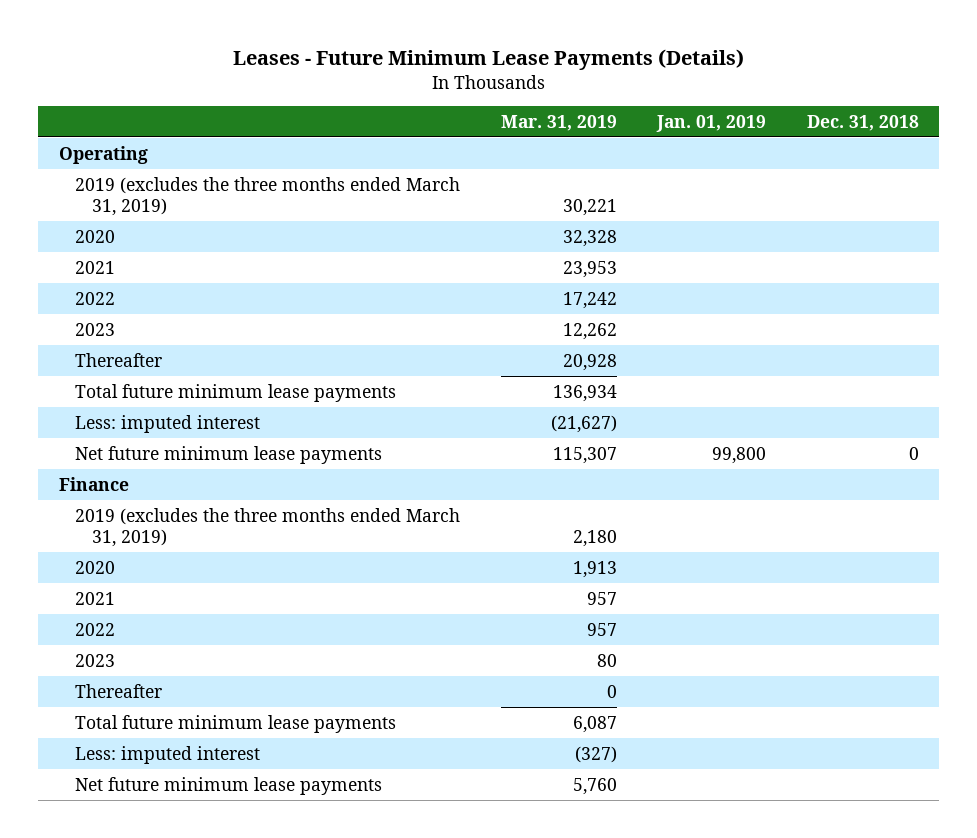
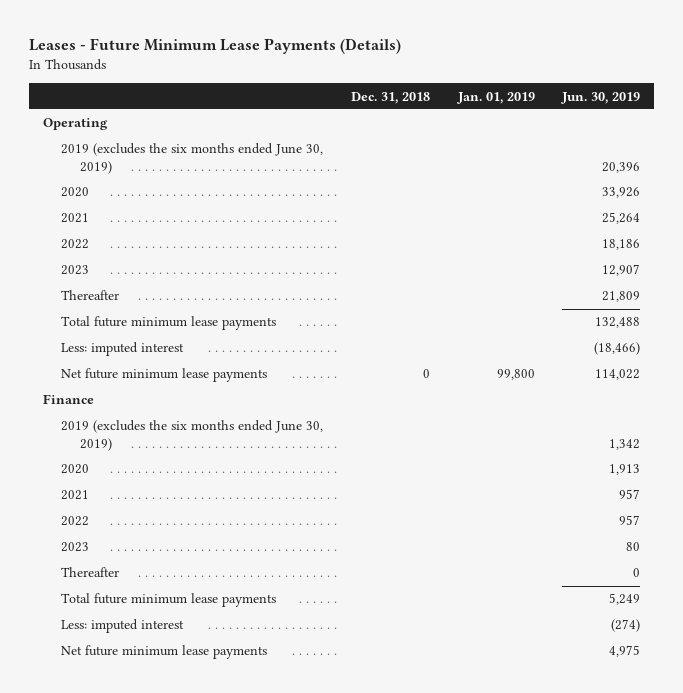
[500,114,617,131] Mar. 31, 2019 -> none
none -> [561,91,641,104] Jun. 30, 2019
[75,176,461,217] 2019 (excludes the three months ended March 31, 2019) -> [61,143,324,175] 2019 (excludes the six months ended June 30, 2019)
[75,507,461,548] 2019 (excludes the three months ended March 31, 2019) -> [61,420,324,452] 2019 (excludes the six months ended June 30, 2019)

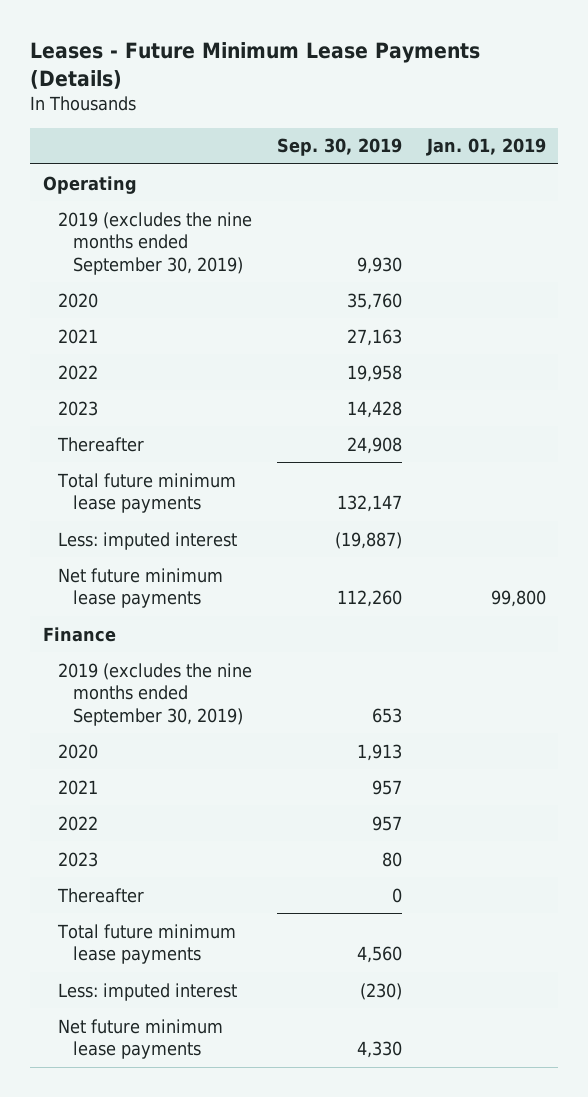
[351,91,431,104] Dec. 31, 2018 -> none
[561,91,641,104] Jun. 30, 2019 -> none
none -> [276,138,402,157] Sep. 30, 2019
[61,143,324,175] 2019 (excludes the six months ended June 30, 2019) -> [57,211,252,275] 2019 (excludes the nine months ended September 30, 2019)
[61,420,324,452] 2019 (excludes the six months ended June 30, 2019) -> [57,662,252,726] 2019 (excludes the nine months ended September 30, 2019)

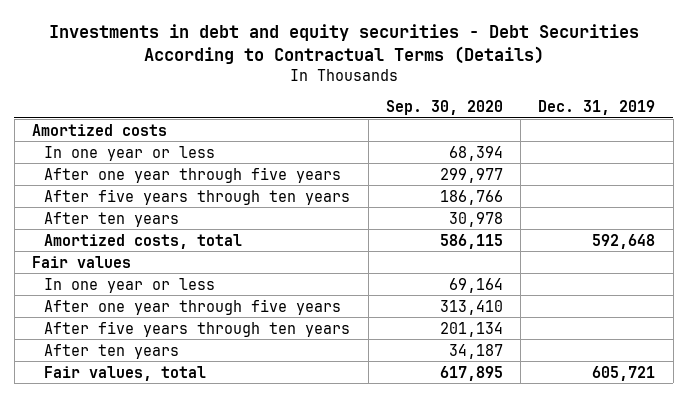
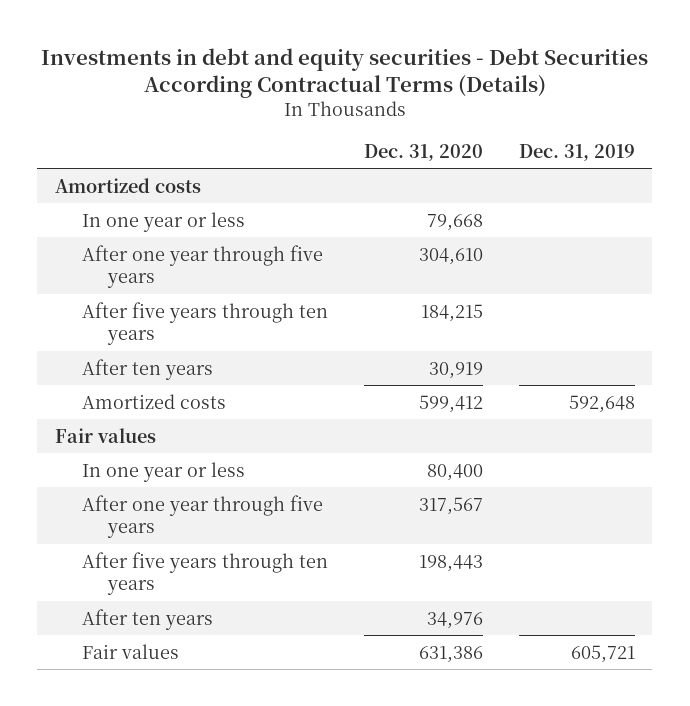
[48,23,639,64] Investments in debt and equity securities - Debt Securities According to Contractual Terms (Details) -> [40,47,648,99] Investments in debt and equity securities - Debt Securities According Contractual Terms (Details)
[385,100,503,116] Sep. 30, 2020 -> none
none -> [363,143,483,161] Dec. 31, 2020
[44,233,243,249] Amortized costs, total -> [81,393,226,409] Amortized costs
[44,365,207,381] Fair values, total -> [81,643,179,659] Fair values

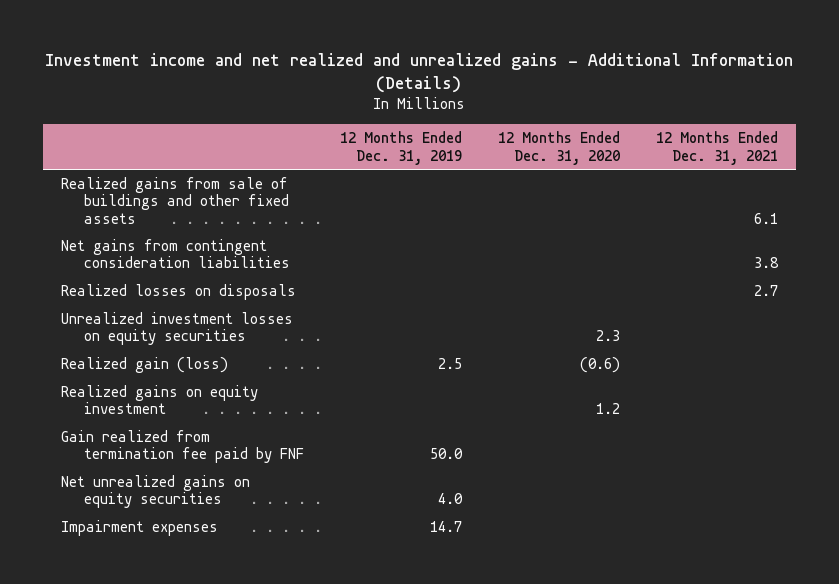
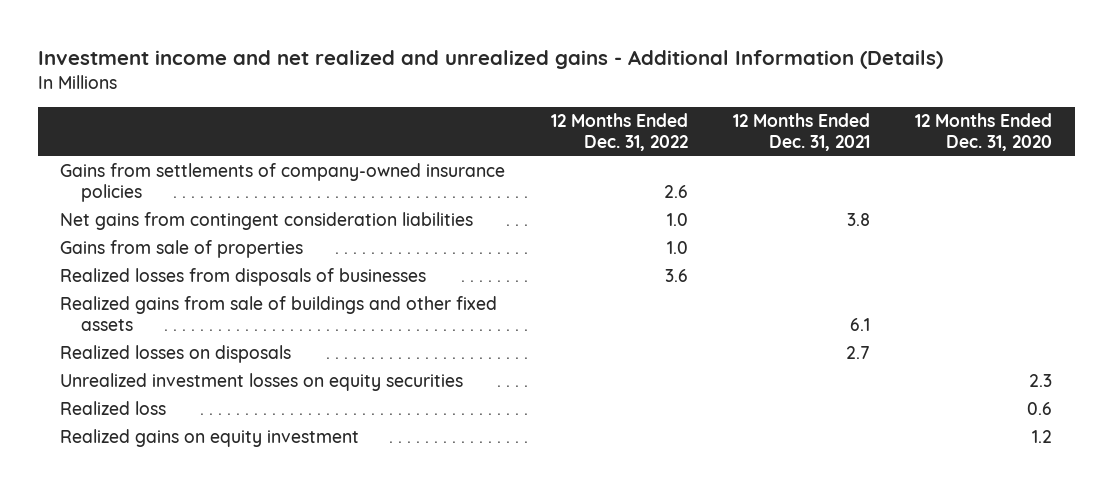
[339,131,462,165] 12 Months Ended Dec. 31, 2019 -> none
none -> [550,113,688,152] 12 Months Ended Dec. 31, 2022
none -> [60,163,506,203] Gains from settlements of company-owned insurance policies
none -> [60,240,304,259] Gains from sale of properties
none -> [60,268,427,287] Realized losses from disposals of businesses
[60,177,289,224] Realized gains from sale of buildings and other fixed assets -> [60,296,498,332] Realized gains from sale of buildings and other fixed assets
[60,357,228,374] Realized gain (loss) -> [60,401,167,416] Realized loss
[579,357,620,374] (0.6) -> [1026,402,1052,416] 0.6
[60,430,304,464] Gain realized from termination fee paid by FNF -> none
[60,475,250,509] Net unrealized gains on equity securities -> none
[60,520,218,537] Impairment expenses -> none

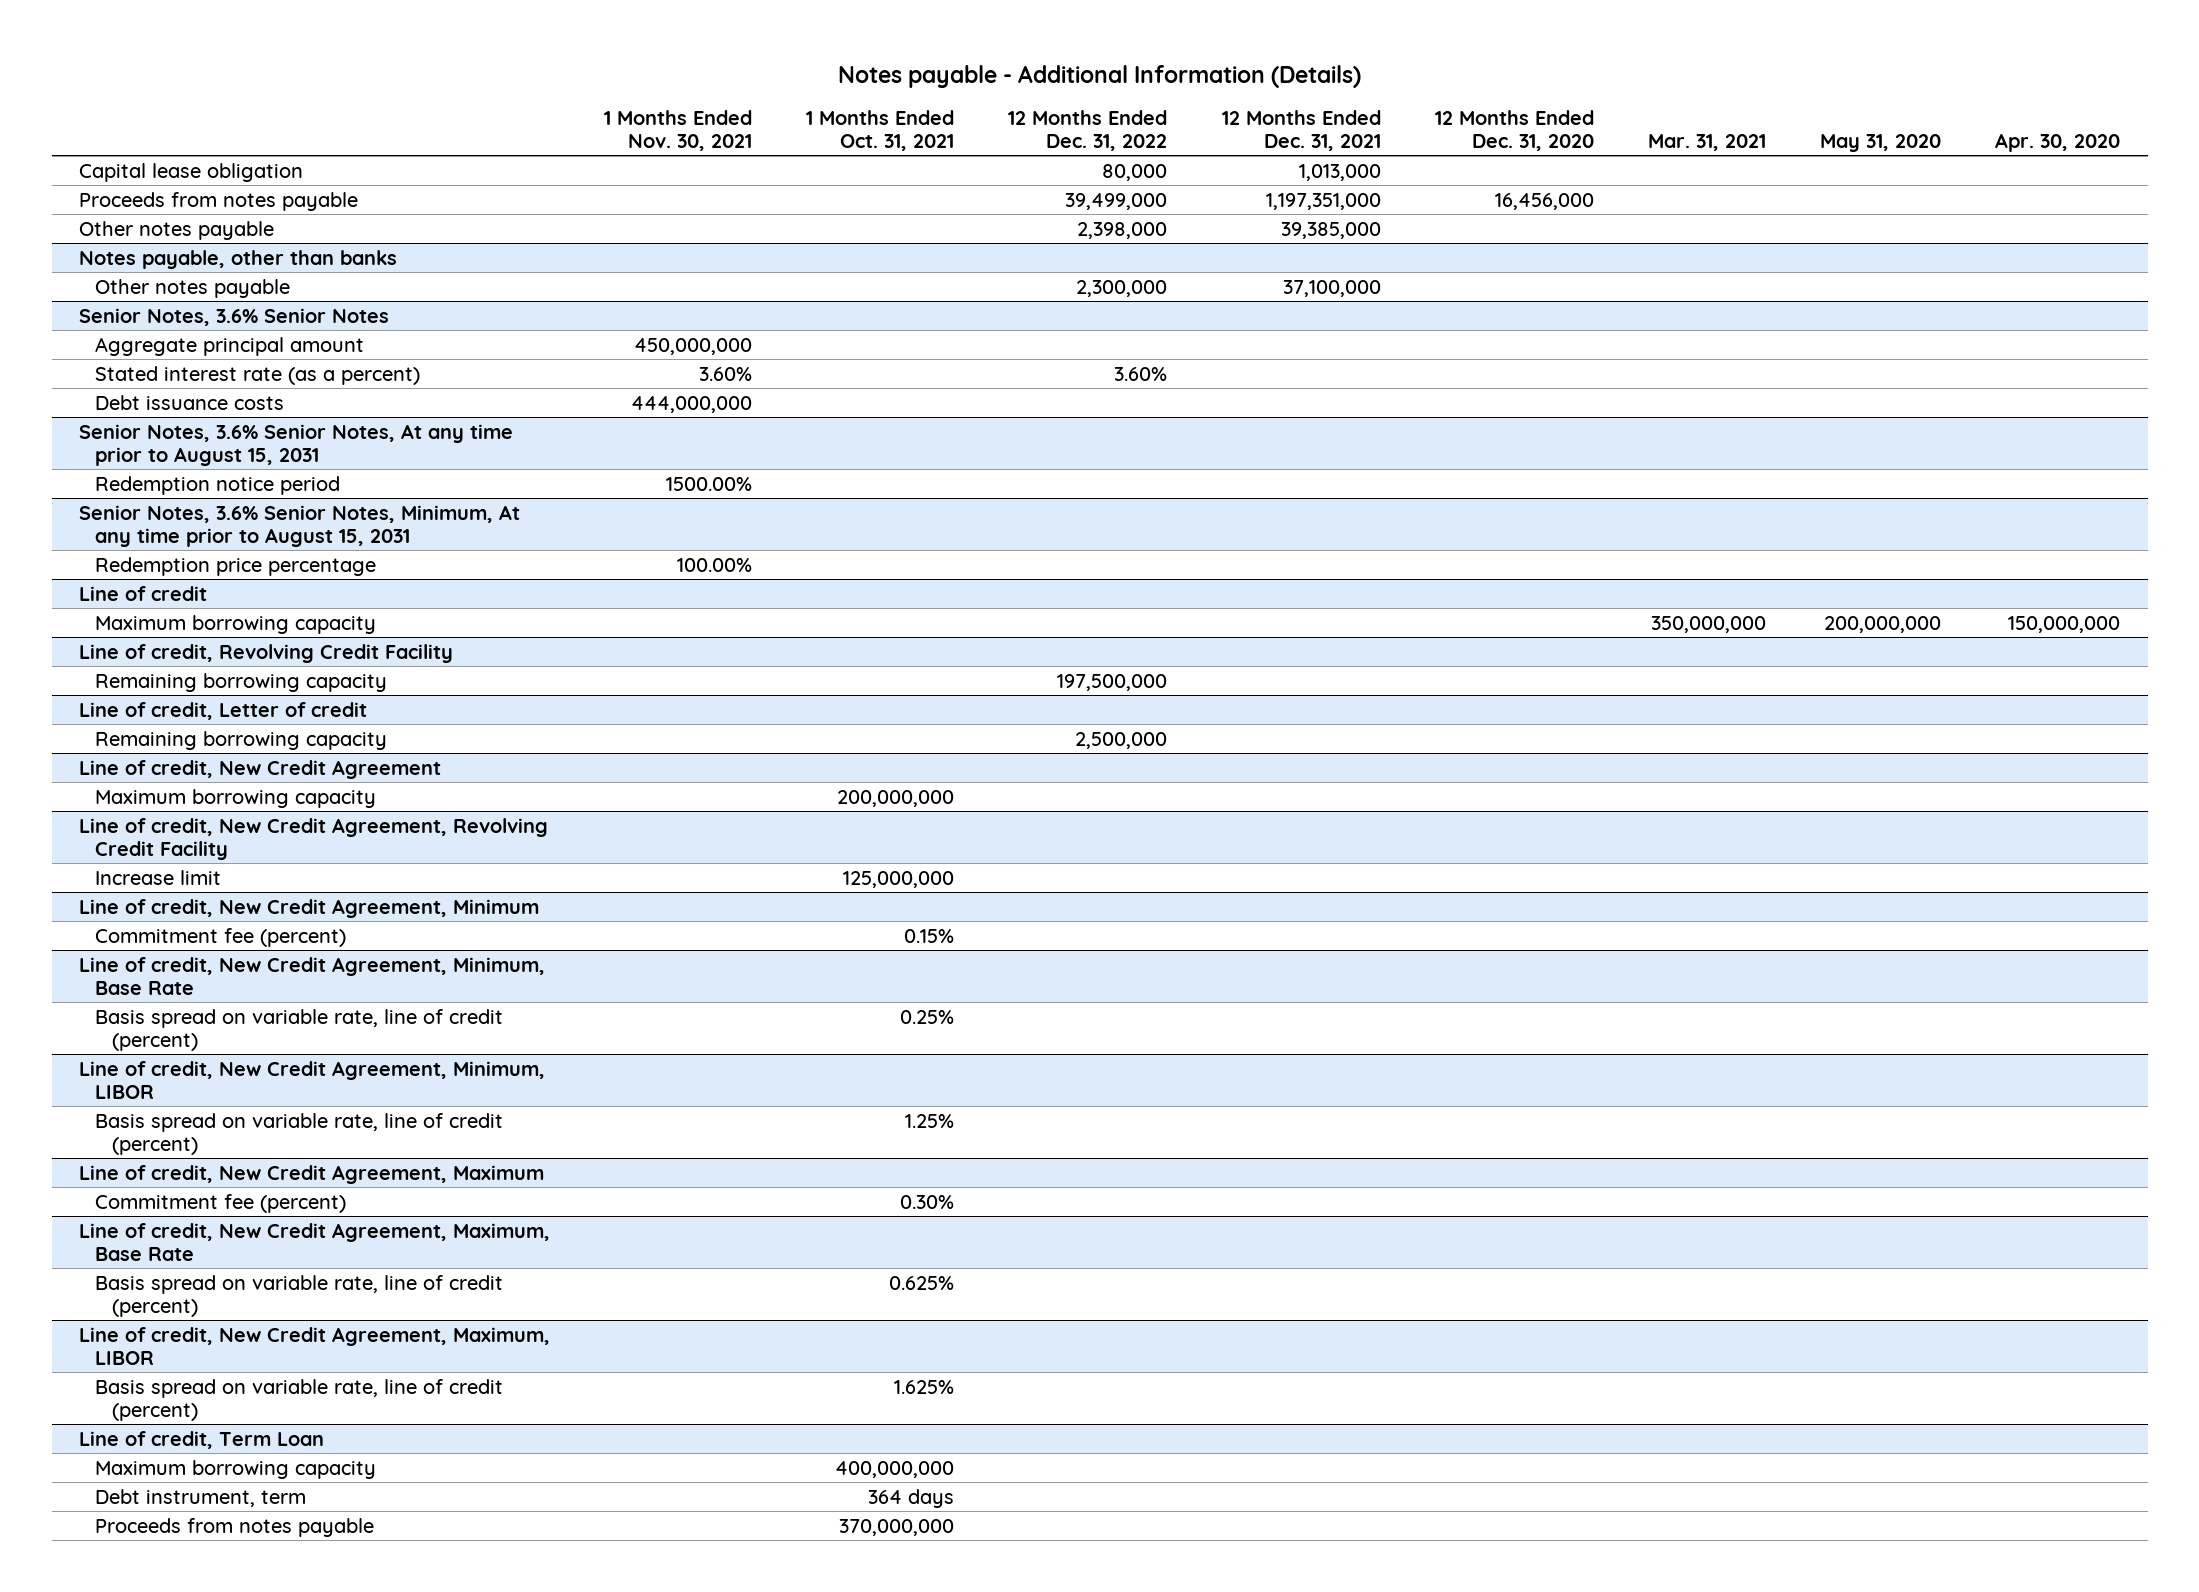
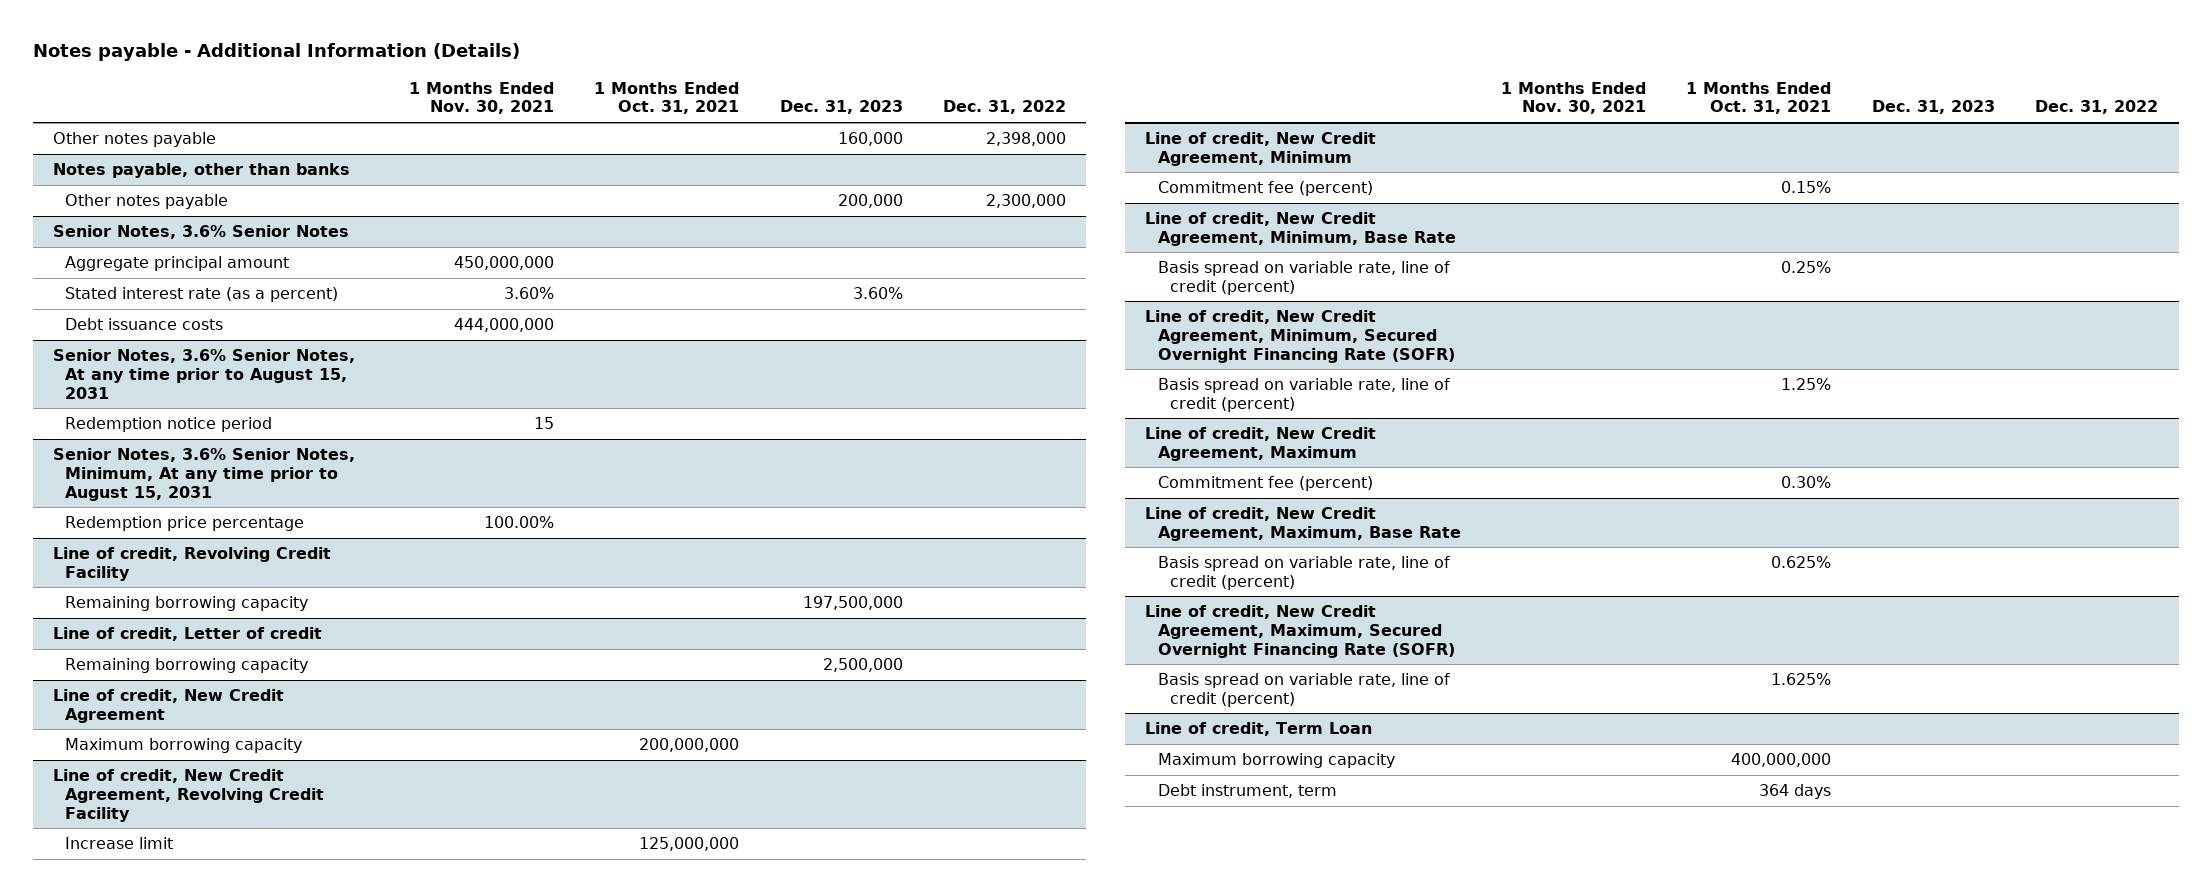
[1008,109,1168,151] 12 Months Ended Dec. 31, 2022 -> none
[1221,109,1381,151] 12 Months Ended Dec. 31, 2021 -> none
[1434,109,1594,151] 12 Months Ended Dec. 31, 2020 -> none
[1648,133,1767,151] Mar. 31, 2021 -> none
[1820,133,1942,152] May 31, 2020 -> none
[1995,132,2121,152] Apr. 30, 2020 -> none
none -> [779,100,903,115] Dec. 31, 2023
none -> [943,100,1067,115] Dec. 31, 2022
[78,162,303,182] Capital lease obligation -> none
[78,191,358,211] Proceeds from notes payable -> none
[666,476,753,491] 1500.00% -> [533,416,554,429] 15
[78,585,207,601] Line of credit -> none
[95,614,377,634] Maximum borrowing capacity -> none
[78,1060,545,1099] Line of credit, New Credit Agreement, Minimum, LIBOR -> [1145,309,1455,363] Line of credit, New Credit Agreement, Minimum, Secured Overnight Financing Rate (SOFR)
[78,1326,550,1365] Line of credit, New Credit Agreement, Maximum, LIBOR -> [1145,604,1455,658] Line of credit, New Credit Agreement, Maximum, Secured Overnight Financing Rate (SOFR)
[95,1517,375,1537] Proceeds from notes payable -> none

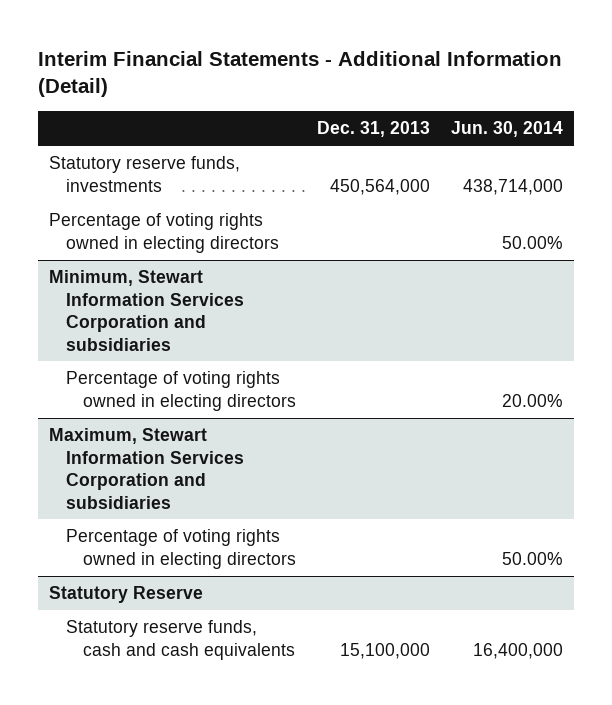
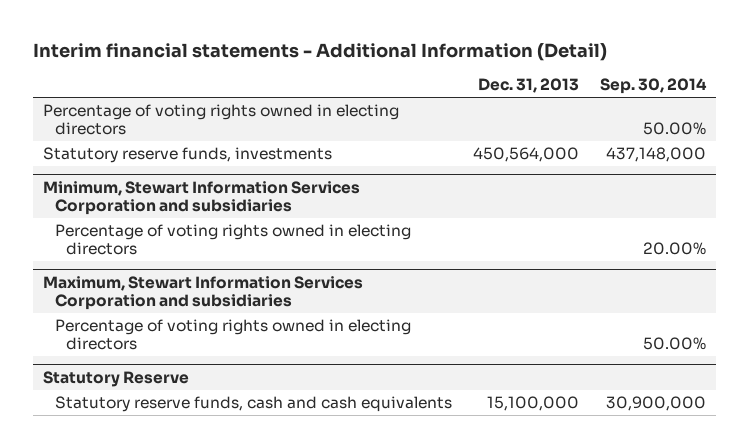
[38,50,563,98] Interim Financial Statements - Additional Information (Detail) -> [32,42,607,61] Interim financial statements - Additional Information (Detail)
[451,121,564,138] Jun. 30, 2014 -> none
none -> [599,78,707,95] Sep. 30, 2014
[49,156,241,192] Statutory reserve funds, investments -> [43,147,333,164] Statutory reserve funds, investments

